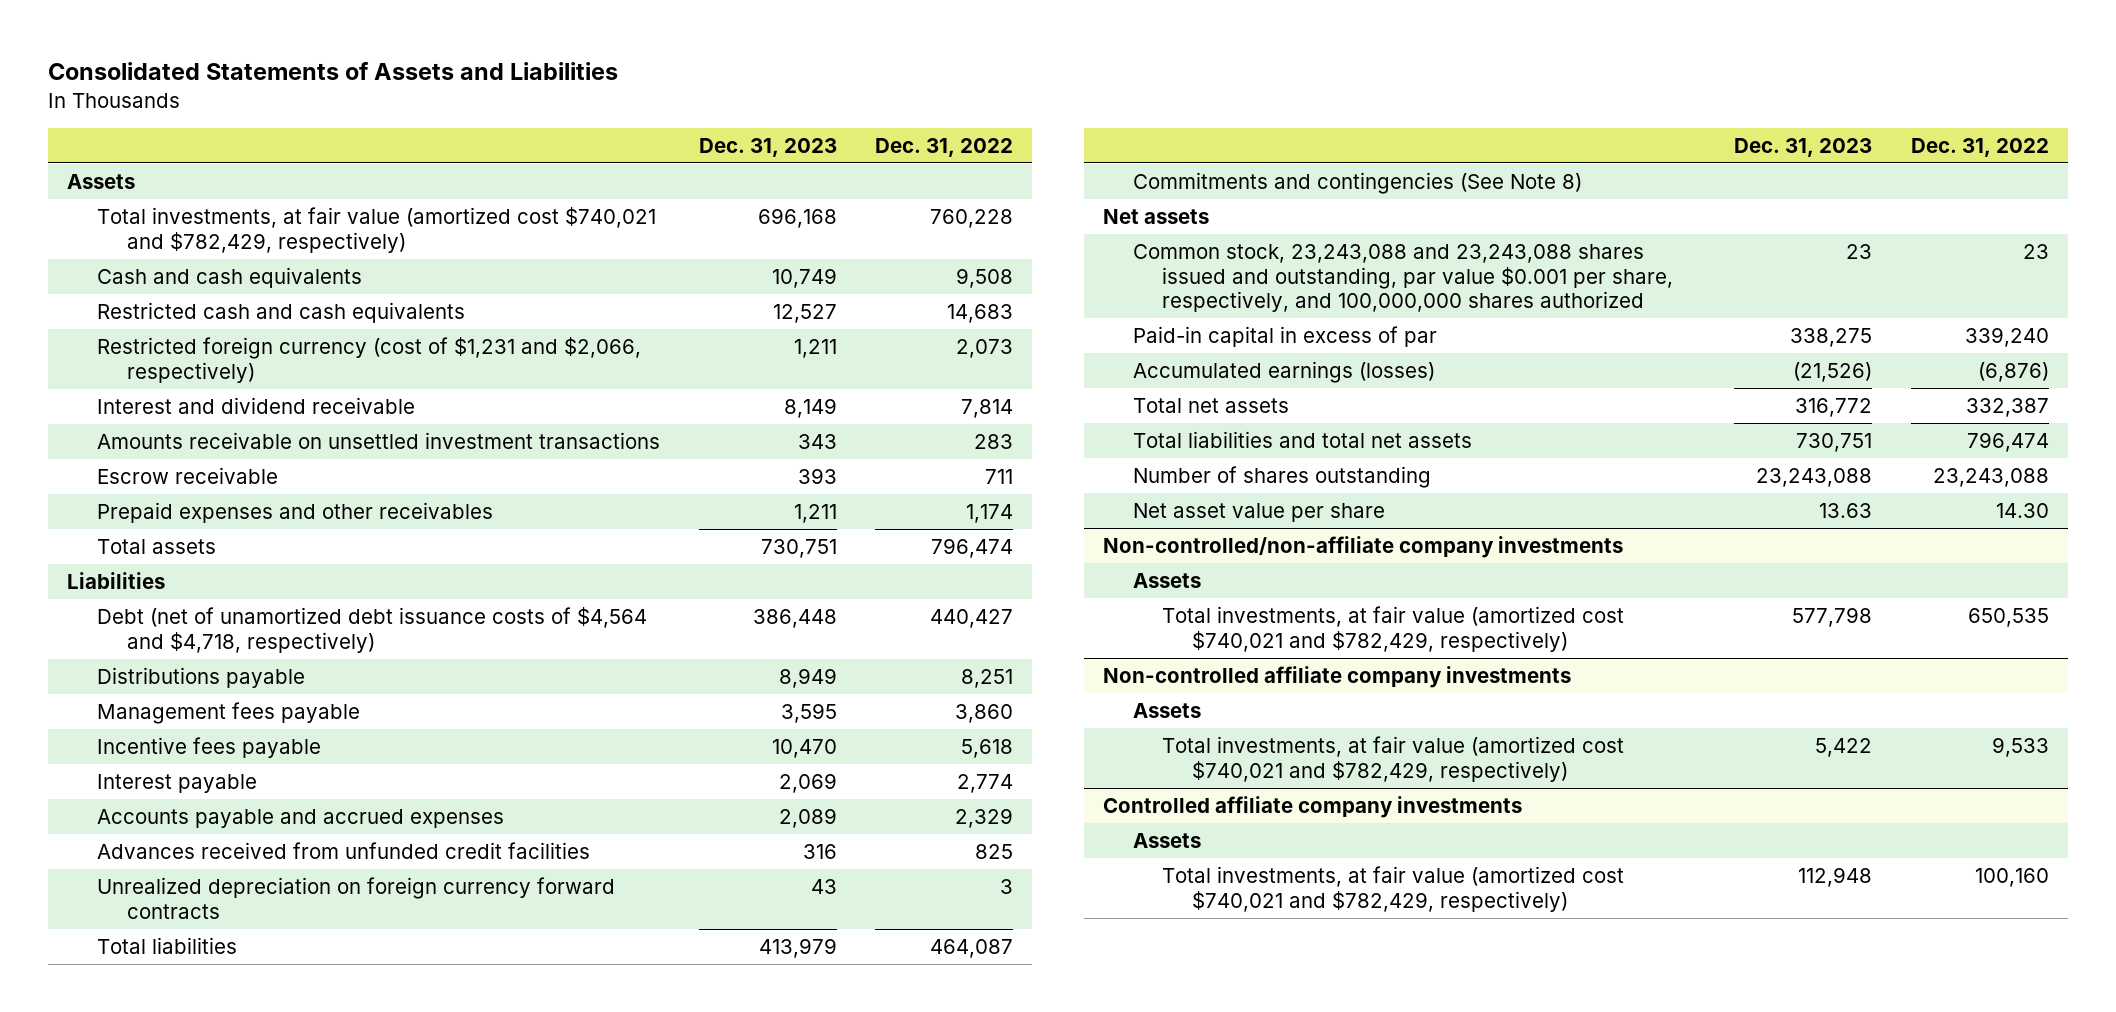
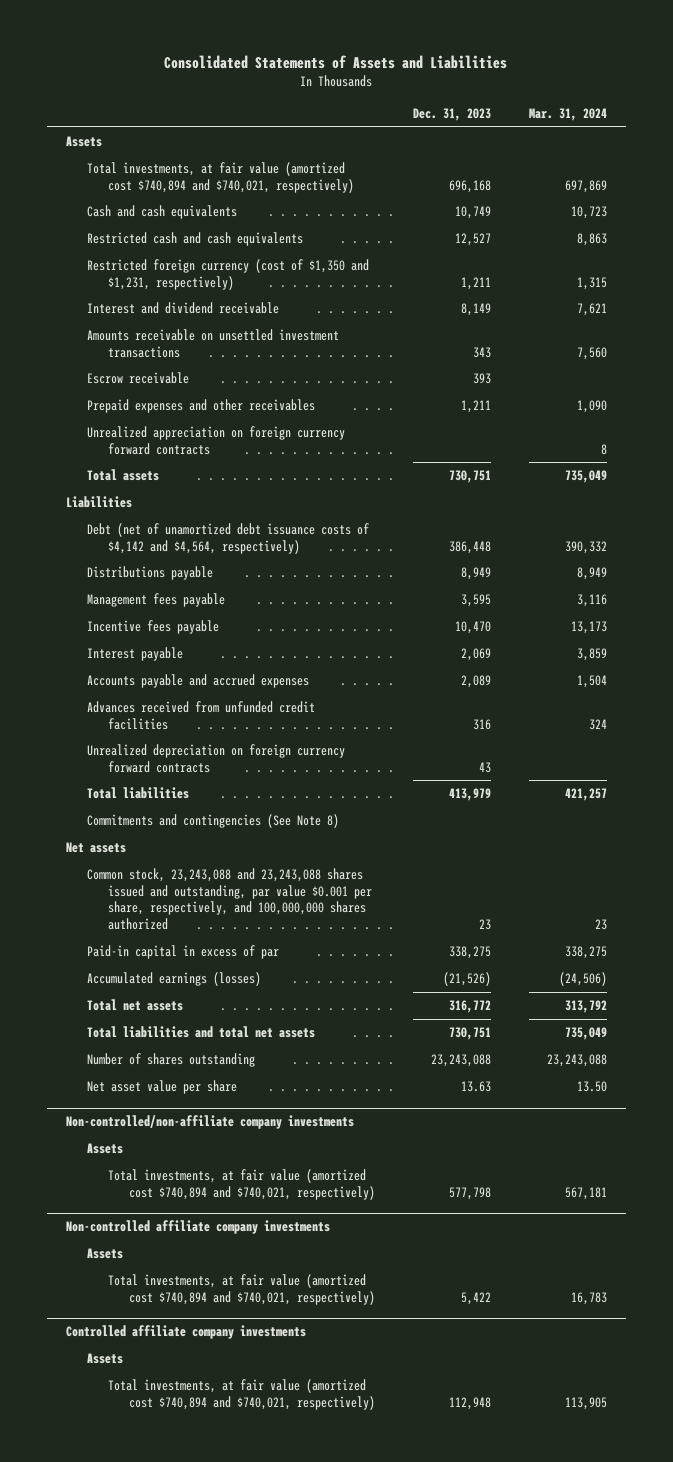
[875,137,1014,157] Dec. 31, 2022 -> none
none -> [528,107,607,121] Mar. 31, 2024
[96,206,656,253] Total investments, at fair value (amortized cost $740,021 and $782,429, respectively) -> [87,162,355,193] Total investments, at fair value (amortized cost $740,894 and $740,021, respectively)
[96,336,641,383] Restricted foreign currency (cost of $1,231 and $2,066, respectively) -> [87,259,370,290] Restricted foreign currency (cost of $1,350 and $1,231, respectively)
none -> [87,426,346,455] Unrealized appreciation on foreign currency forward contracts
[96,606,647,653] Debt (net of unamortized debt issuance costs of $4,564 and $4,718, respectively) -> [87,523,370,554] Debt (net of unamortized debt issuance costs of $4,142 and $4,564, respectively)
[1162,605,1625,652] Total investments, at fair value (amortized cost $740,021 and $782,429, respectively) -> [108,1169,376,1200] Total investments, at fair value (amortized cost $740,894 and $740,021, respectively)
[1162,735,1625,782] Total investments, at fair value (amortized cost $740,021 and $782,429, respectively) -> [108,1274,376,1305] Total investments, at fair value (amortized cost $740,894 and $740,021, respectively)
[1162,865,1625,912] Total investments, at fair value (amortized cost $740,021 and $782,429, respectively) -> [108,1379,376,1410] Total investments, at fair value (amortized cost $740,894 and $740,021, respectively)

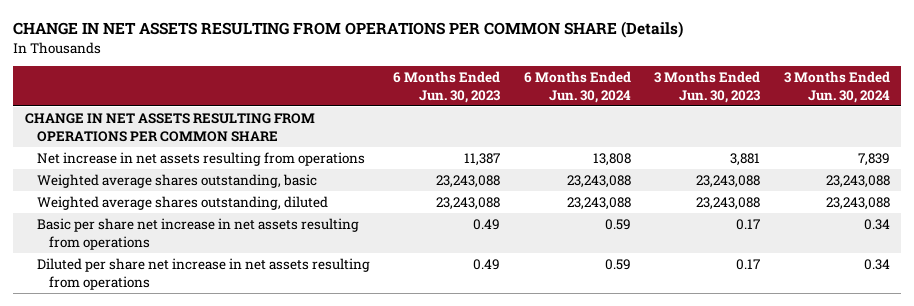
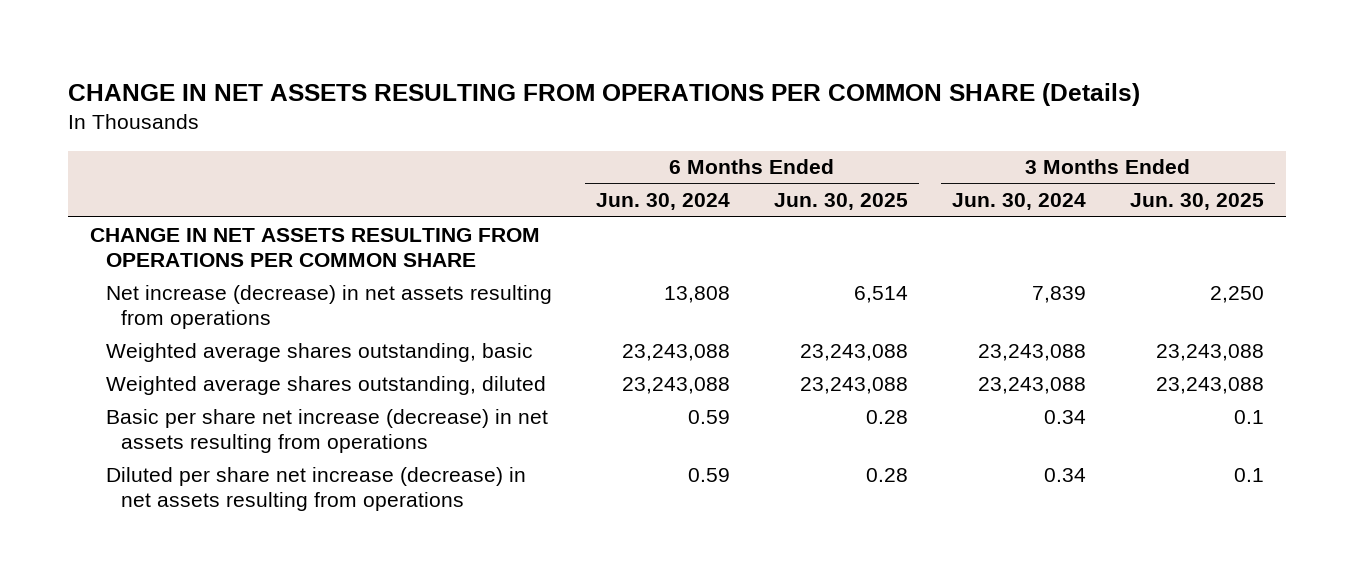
[393,71,501,103] 6 Months Ended Jun. 30, 2023 -> none
[654,71,761,103] 3 Months Ended Jun. 30, 2023 -> none
none -> [773,193,908,211] Jun. 30, 2025
none -> [1129,193,1264,211] Jun. 30, 2025
[36,152,365,167] Net increase in net assets resulting from operations -> [105,284,552,329] Net increase (decrease) in net assets resulting from operations
[36,218,359,250] Basic per share net increase in net assets resulting from operations -> [105,408,548,453] Basic per share net increase (decrease) in net assets resulting from operations
[36,258,370,290] Diluted per share net increase in net assets resulting from operations -> [105,466,526,511] Diluted per share net increase (decrease) in net assets resulting from operations

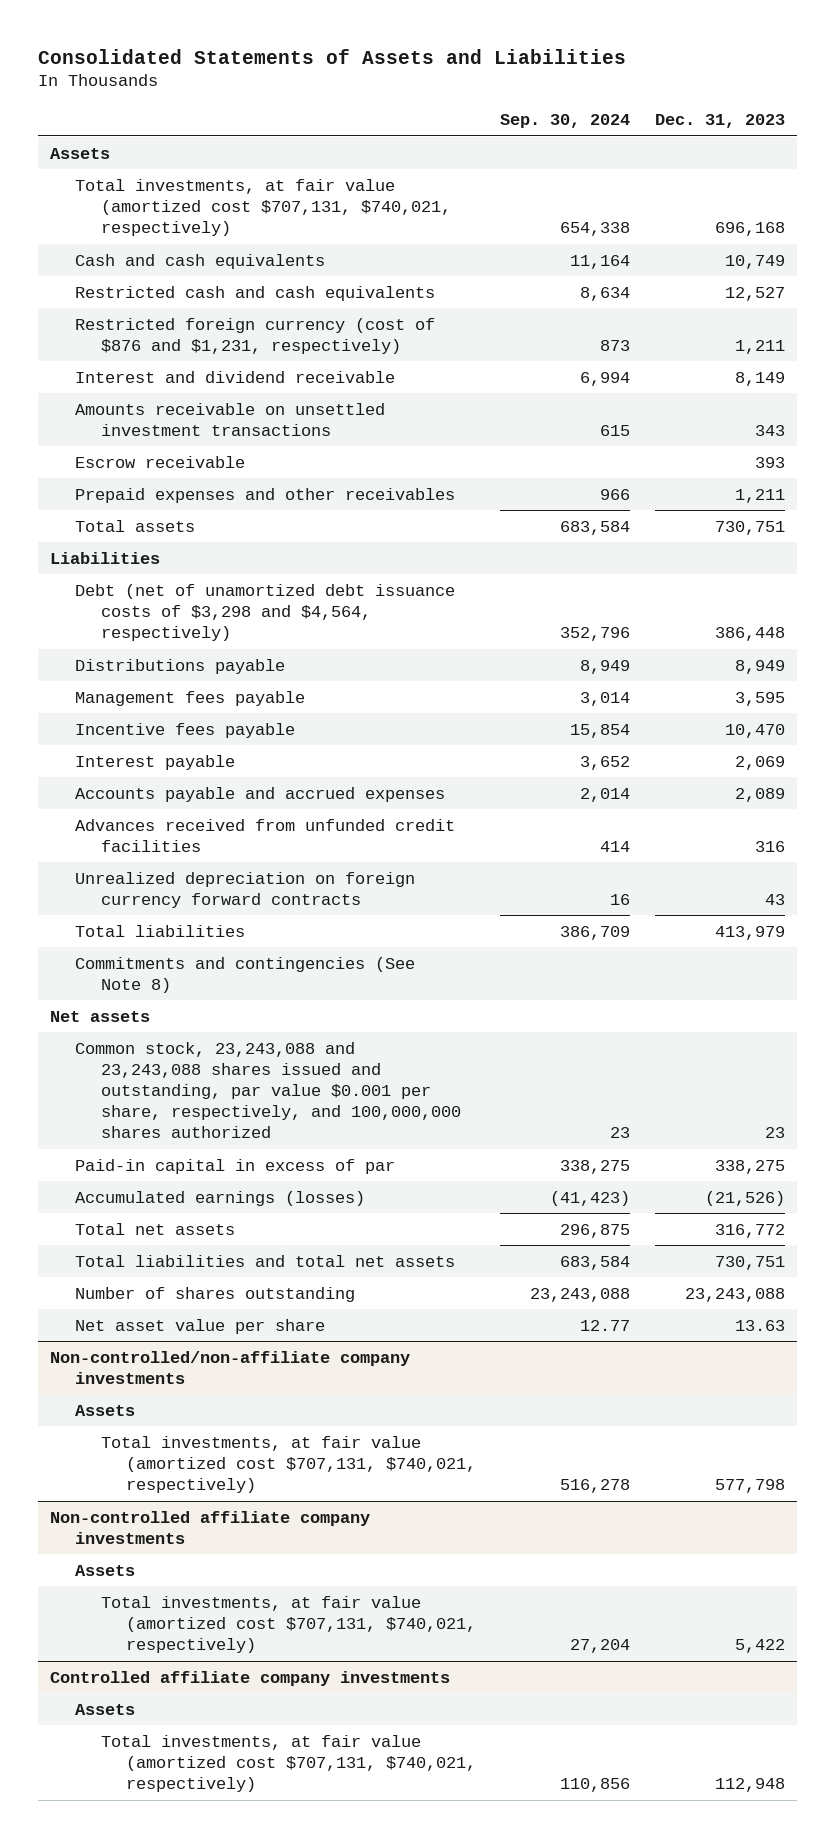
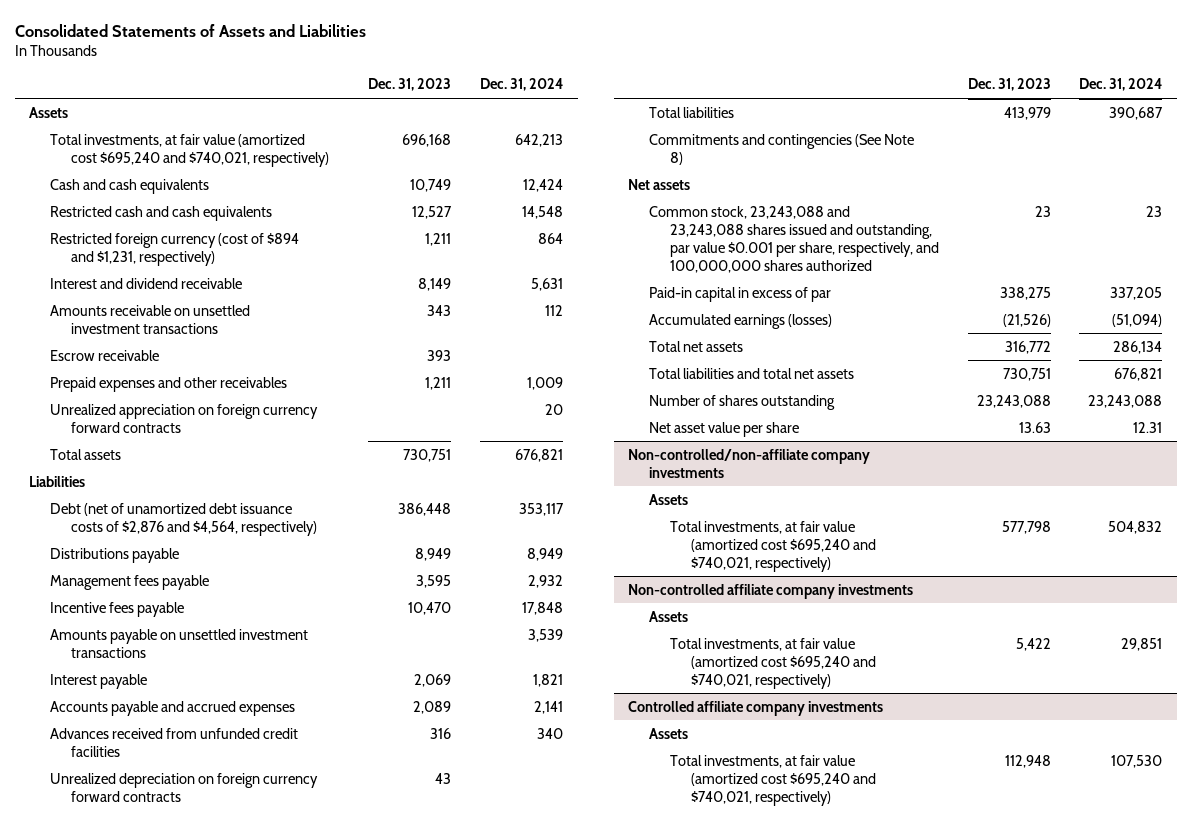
[500,114,631,129] Sep. 30, 2024 -> none
none -> [480,78,564,92] Dec. 31, 2024
[75,178,451,236] Total investments, at fair value (amortized cost $707,131, $740,021, respectively) -> [49,133,329,167] Total investments, at fair value (amortized cost $695,240 and $740,021, respectively)
[75,317,436,354] Restricted foreign currency (cost of $876 and $1,231, respectively) -> [49,232,299,266] Restricted foreign currency (cost of $894 and $1,231, respectively)
none -> [49,403,318,433] Unrealized appreciation on foreign currency forward contracts
[75,583,456,641] Debt (net of unamortized debt issuance costs of $3,298 and $4,564, respectively) -> [49,502,317,536] Debt (net of unamortized debt issuance costs of $2,876 and $4,564, respectively)
none -> [49,628,308,658] Amounts payable on unsettled investment transactions
[100,1435,477,1493] Total investments, at fair value (amortized cost $707,131, $740,021, respectively) -> [669,520,876,572] Total investments, at fair value (amortized cost $695,240 and $740,021, respectively)
[100,1595,477,1653] Total investments, at fair value (amortized cost $707,131, $740,021, respectively) -> [669,637,876,689] Total investments, at fair value (amortized cost $695,240 and $740,021, respectively)
[100,1734,477,1792] Total investments, at fair value (amortized cost $707,131, $740,021, respectively) -> [669,754,876,806] Total investments, at fair value (amortized cost $695,240 and $740,021, respectively)

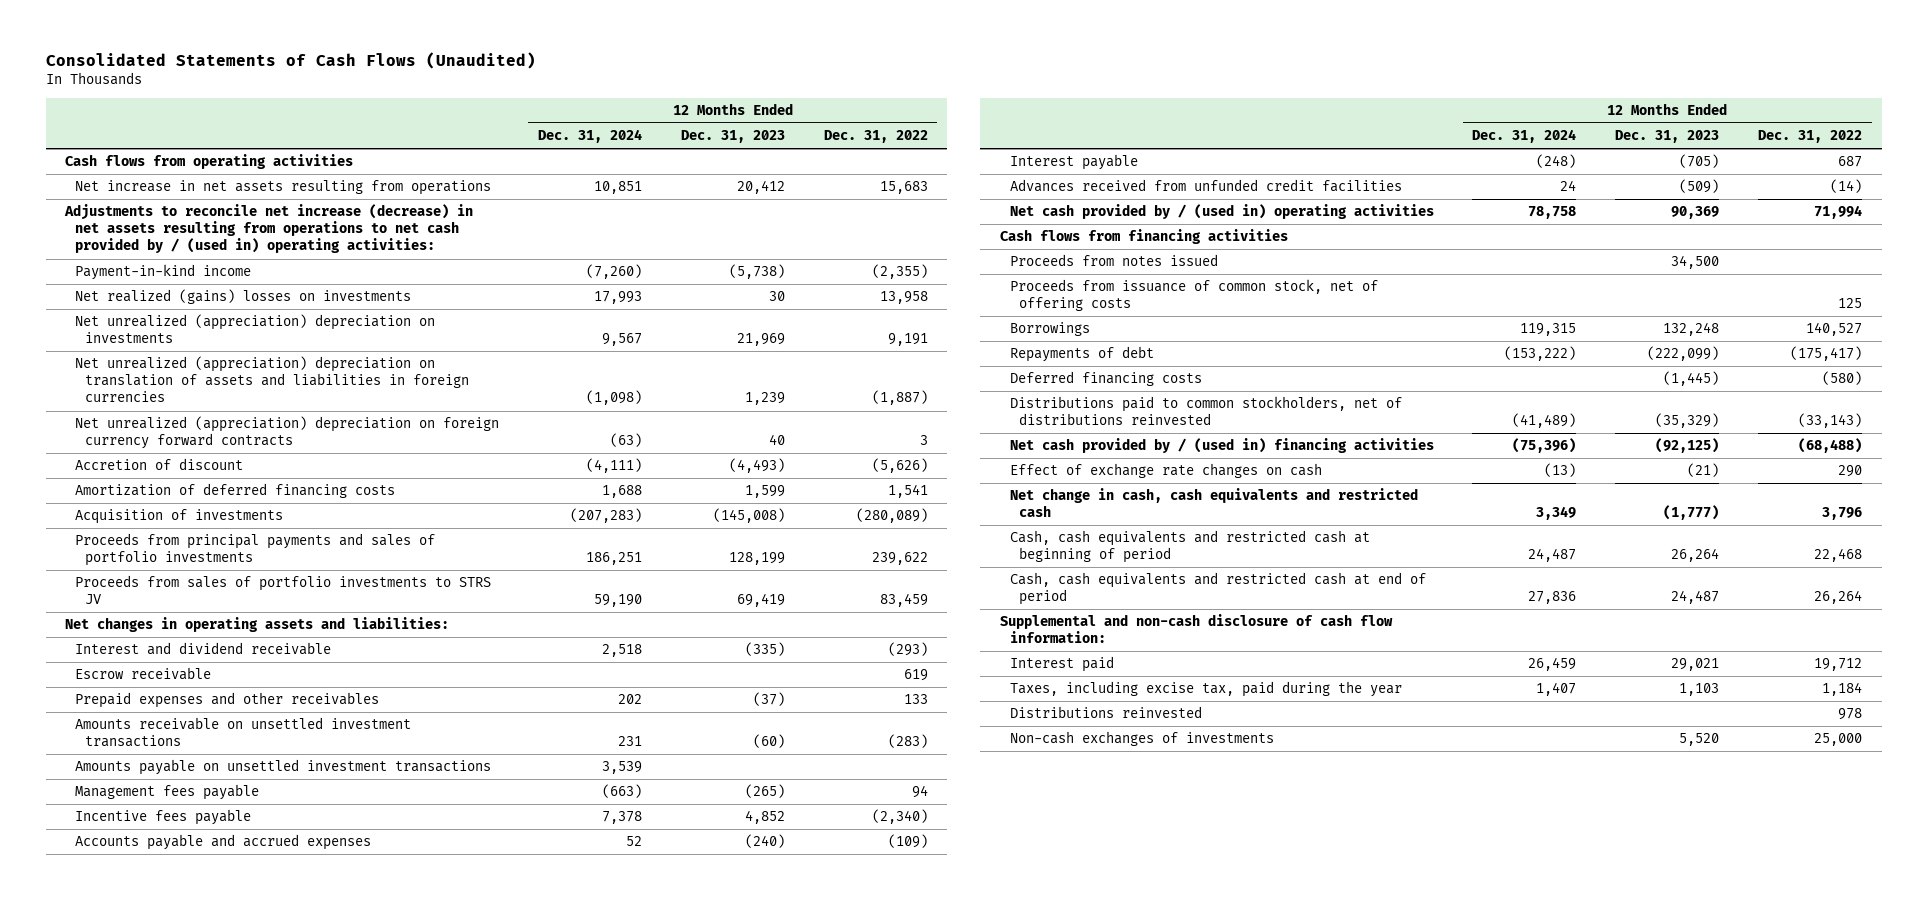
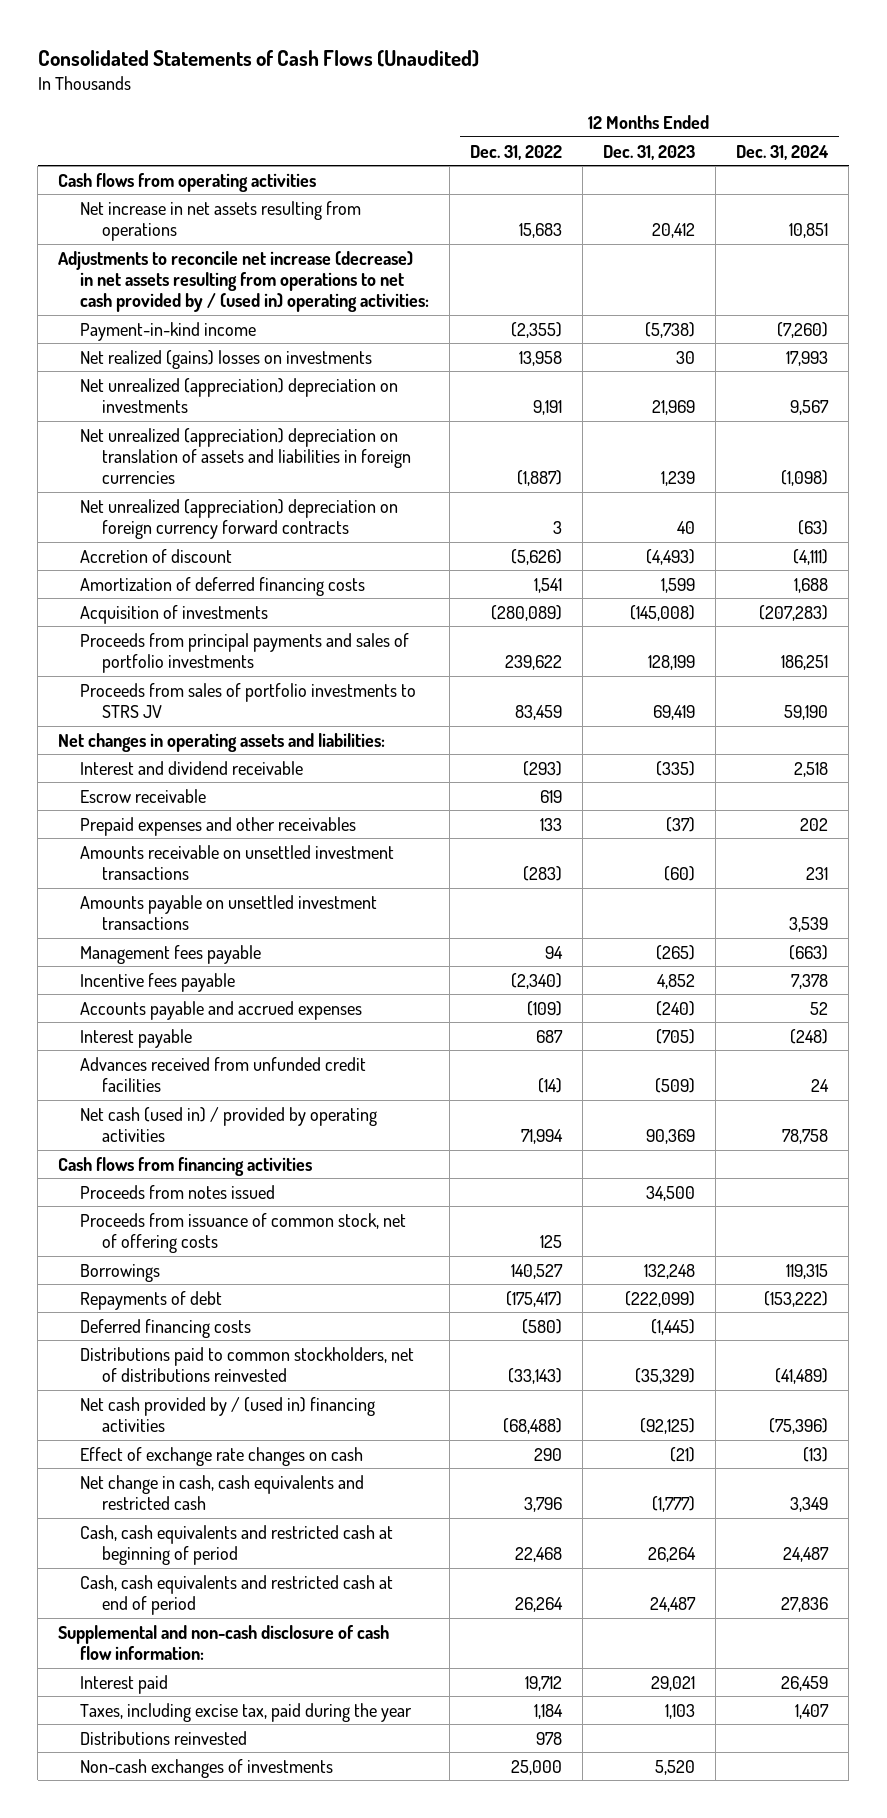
[1009,204,1434,220] Net cash provided by / (used in) operating activities -> [80,1106,378,1142] Net cash (used in) / provided by operating activities

